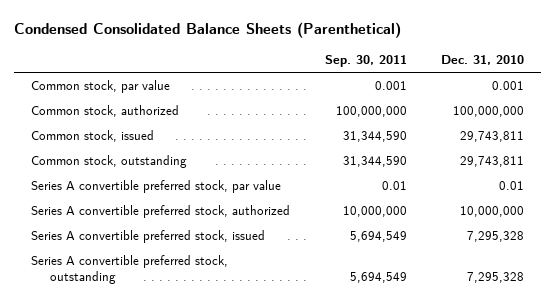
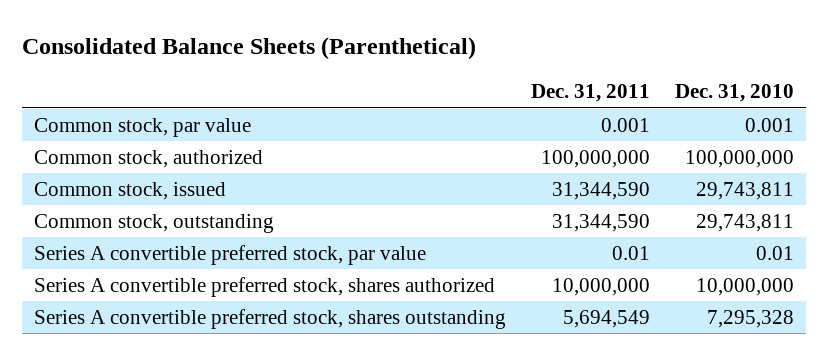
[13,21,401,38] Condensed Consolidated Balance Sheets (Parenthetical) -> [22,37,477,61] Consolidated Balance Sheets (Parenthetical)
[324,54,407,67] Sep. 30, 2011 -> none
none -> [531,84,651,103] Dec. 31, 2011
[31,230,266,244] Series A convertible preferred stock, issued -> none
[31,205,291,219] Series A convertible preferred stock, authorized -> [34,276,496,297] Series A convertible preferred stock, shares authorized
[31,255,229,285] Series A convertible preferred stock, outstanding -> [34,308,507,329] Series A convertible preferred stock, shares outstanding

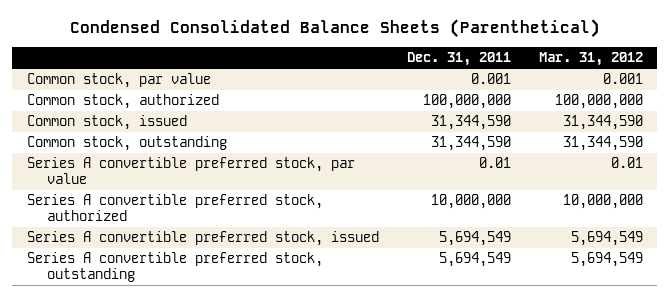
[22,37,477,61] Consolidated Balance Sheets (Parenthetical) -> [69,19,600,39] Condensed Consolidated Balance Sheets (Parenthetical)
[674,84,794,103] Dec. 31, 2010 -> none
none -> [539,52,644,67] Mar. 31, 2012
[34,276,496,297] Series A convertible preferred stock, shares authorized -> [26,194,323,222] Series A convertible preferred stock, authorized
none -> [26,231,379,247] Series A convertible preferred stock, issued
[34,308,507,329] Series A convertible preferred stock, shares outstanding -> [26,252,323,283] Series A convertible preferred stock, outstanding

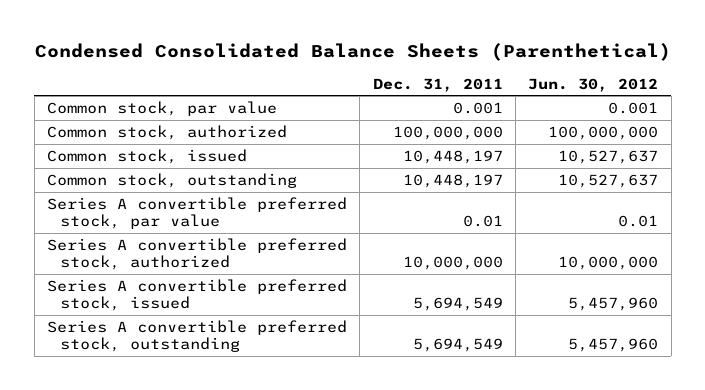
[539,52,644,67] Mar. 31, 2012 -> none
none -> [528,77,659,92] Jun. 30, 2012
[430,115,511,131] 31,344,590 -> [402,150,503,165] 10,448,197
[430,136,511,152] 31,344,590 -> [402,174,503,189] 10,448,197

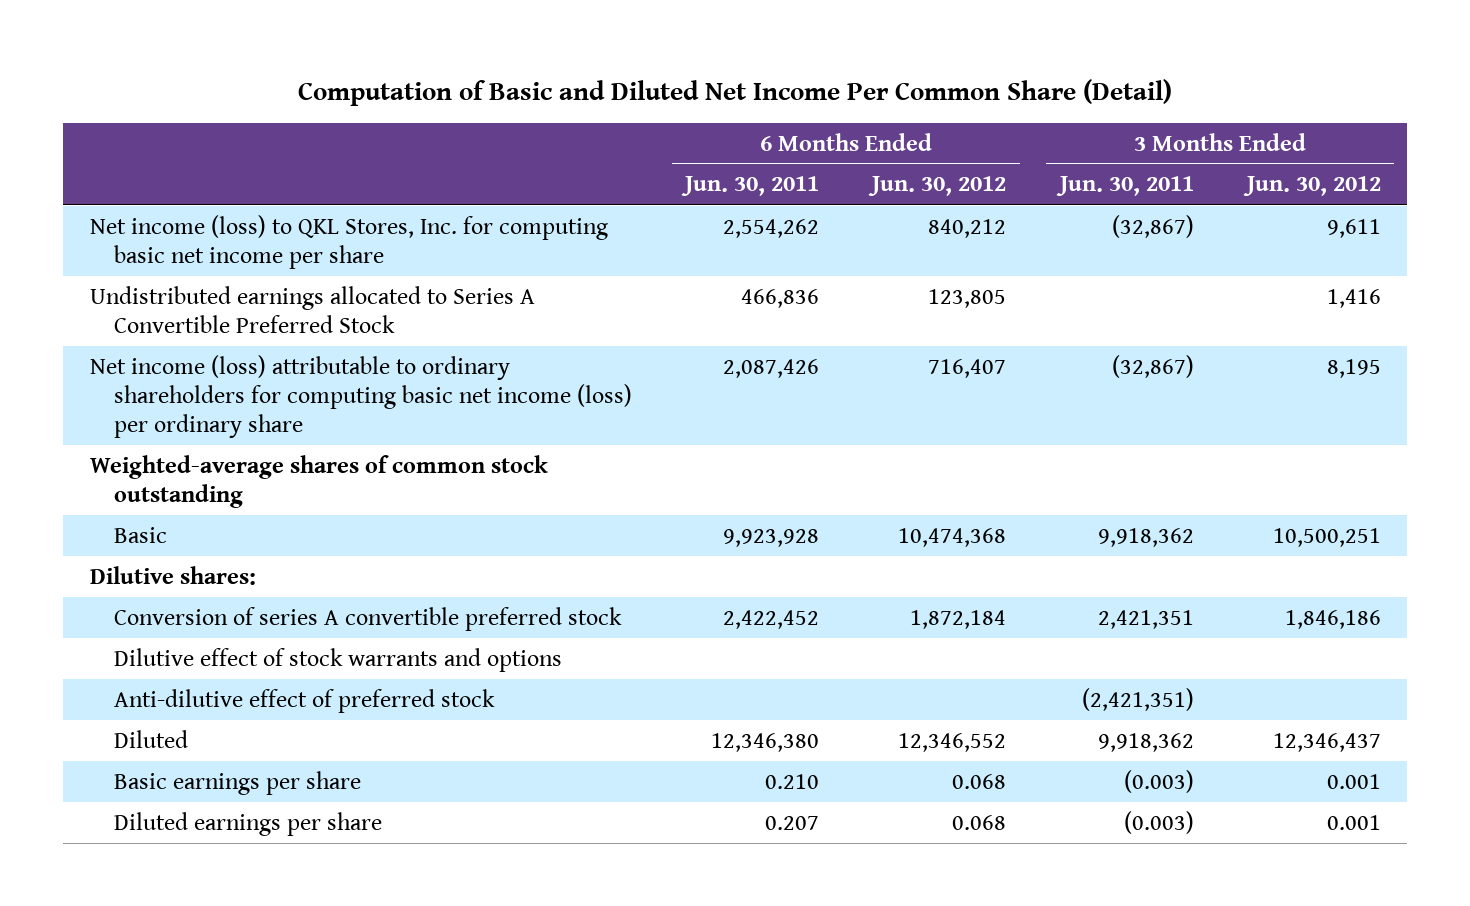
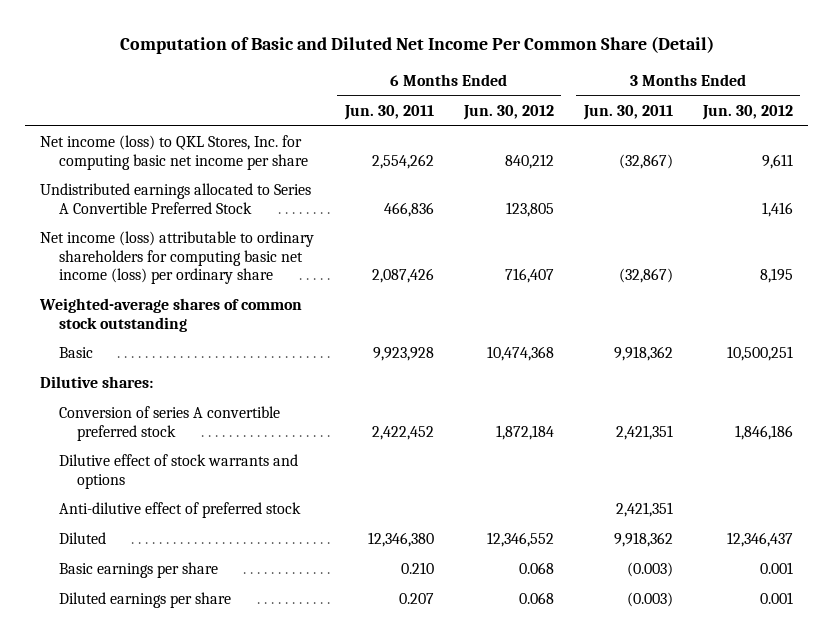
[1081,687,1194,711] (2,421,351) -> [615,502,673,518] 2,421,351

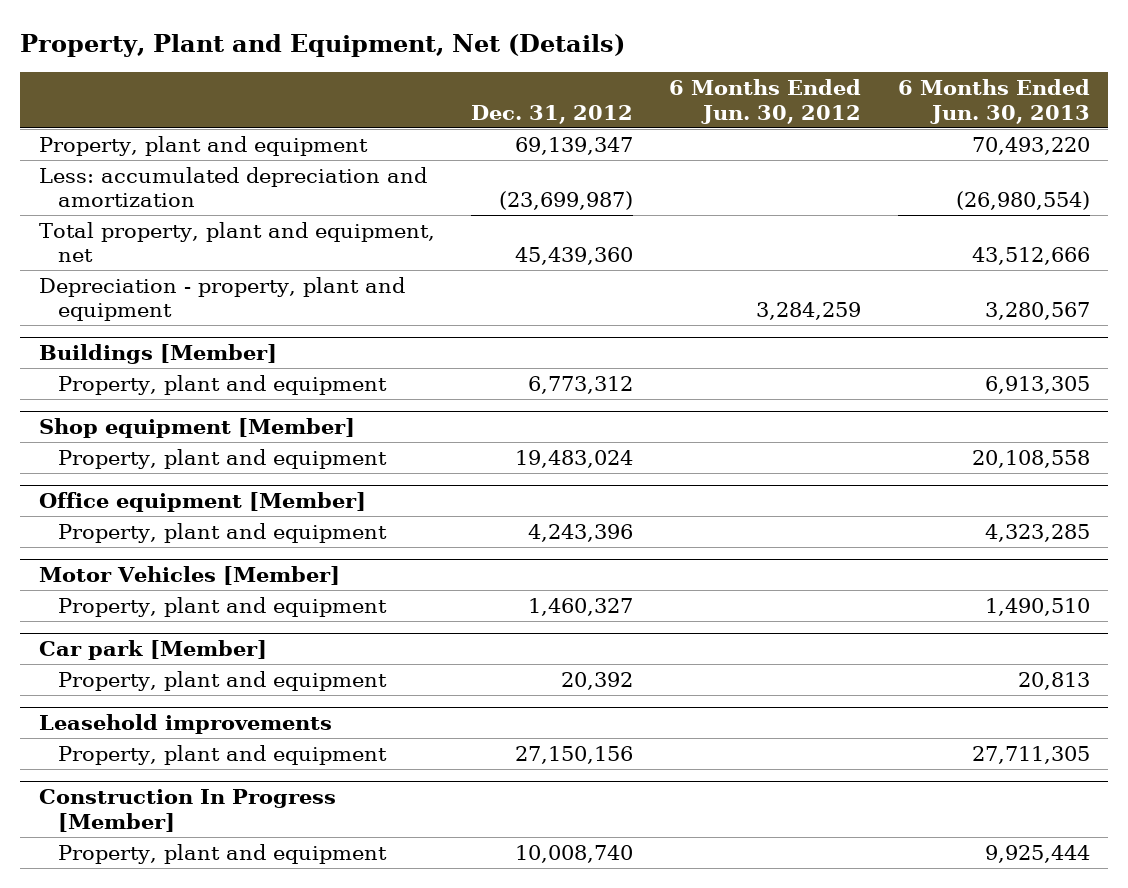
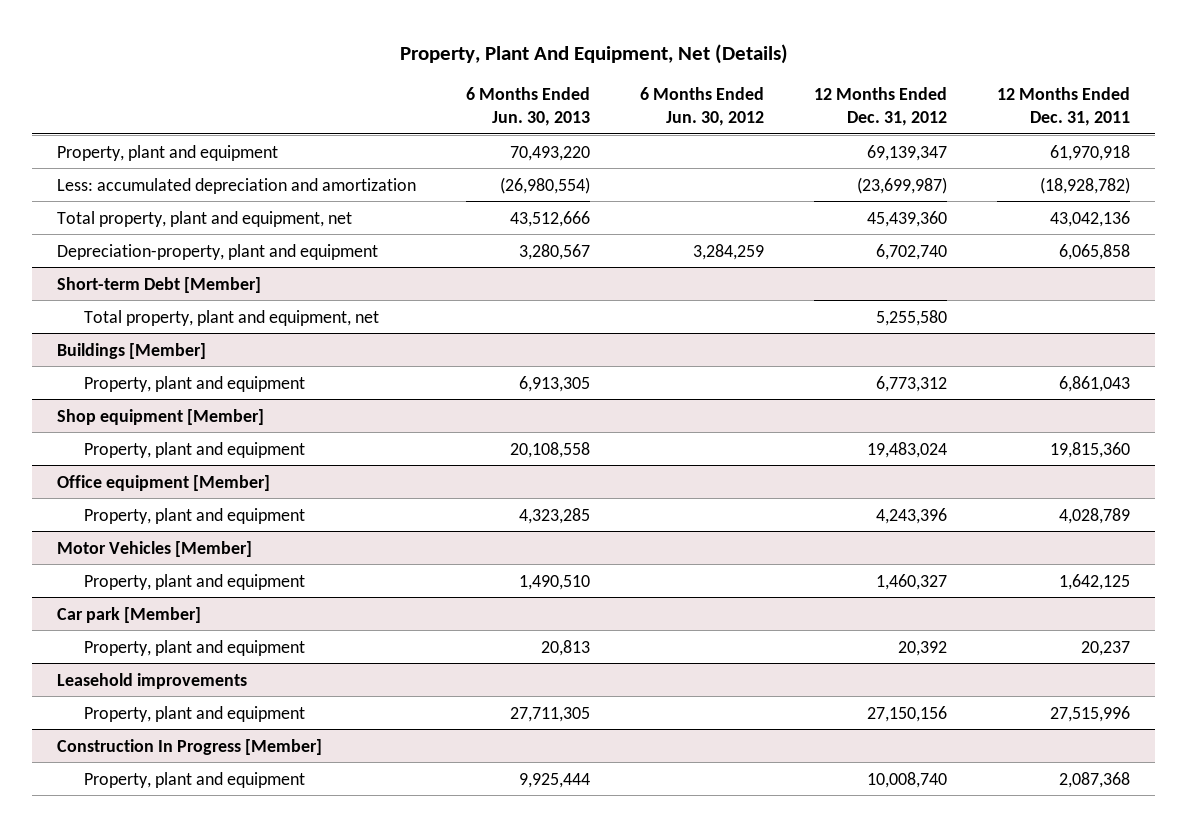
[20,33,626,57] Property, Plant and Equipment, Net (Details) -> [399,43,788,64] Property, Plant And Equipment, Net (Details)
[470,104,633,124] Dec. 31, 2012 -> none
none -> [814,87,948,126] 12 Months Ended Dec. 31, 2012
none -> [997,87,1131,126] 12 Months Ended Dec. 31, 2011
[38,276,405,322] Depreciation - property, plant and equipment -> [57,243,379,260] Depreciation-property, plant and equipment
none -> [57,276,262,293] Short-term Debt [Member]
none -> [83,309,379,326] Total property, plant and equipment, net

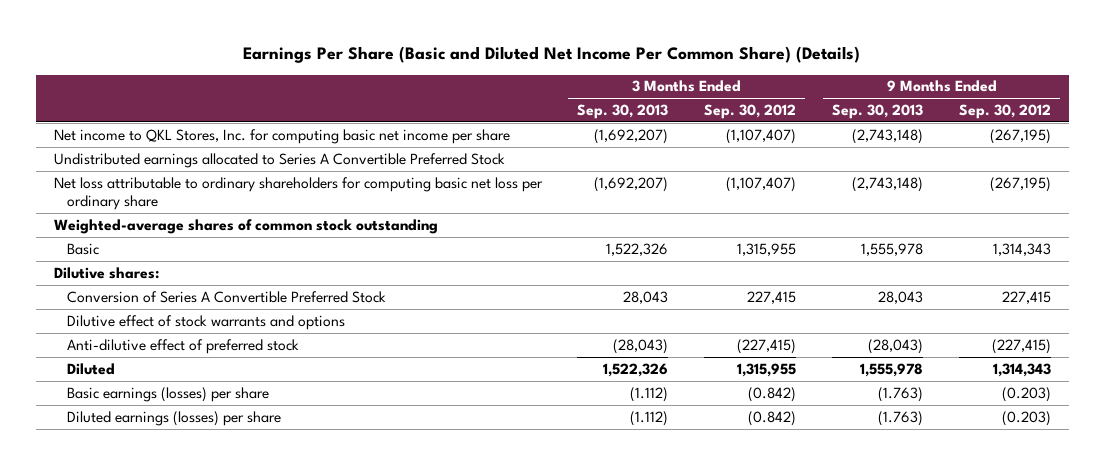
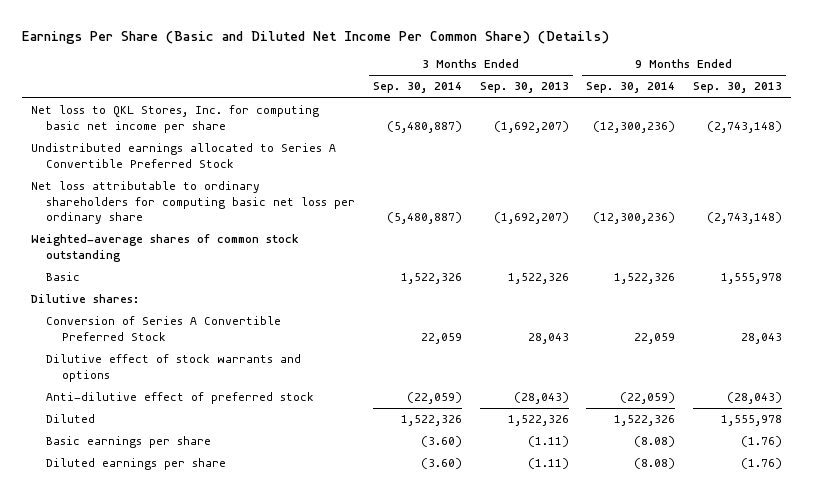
[704,104,797,120] Sep. 30, 2012 -> none
[959,104,1052,120] Sep. 30, 2012 -> none
none -> [372,82,462,94] Sep. 30, 2014
none -> [586,82,676,94] Sep. 30, 2014
[53,128,510,144] Net income to QKL Stores, Inc. for computing basic net income per share -> [30,105,319,133] Net loss to QKL Stores, Inc. for computing basic net income per share
[67,386,270,402] Basic earnings (losses) per share -> [46,436,212,449] Basic earnings per share
[630,386,669,402] (1.112) -> [527,436,569,448] (1.11)
[878,386,924,402] (1.763) -> [740,436,782,448] (1.76)
[67,410,282,426] Diluted earnings (losses) per share -> [46,458,227,471] Diluted earnings per share
[630,410,669,426] (1.112) -> [527,458,569,470] (1.11)
[878,410,924,426] (1.763) -> [740,458,782,470] (1.76)

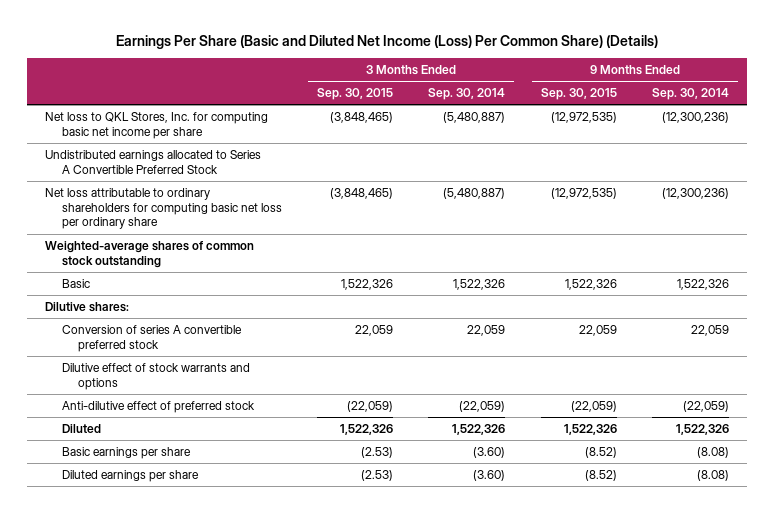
[22,30,610,44] Earnings Per Share (Basic and Diluted Net Income Per Common Share) (Details) -> [115,34,658,49] Earnings Per Share (Basic and Diluted Net Income (Loss) Per Common Share) (Details)
[479,82,569,94] Sep. 30, 2013 -> none
[692,82,782,94] Sep. 30, 2013 -> none
none -> [316,87,393,100] Sep. 30, 2015
none -> [540,87,617,100] Sep. 30, 2015
[46,316,282,341] Conversion of Series A Convertible Preferred Stock -> [61,324,242,352] Conversion of series A convertible preferred stock

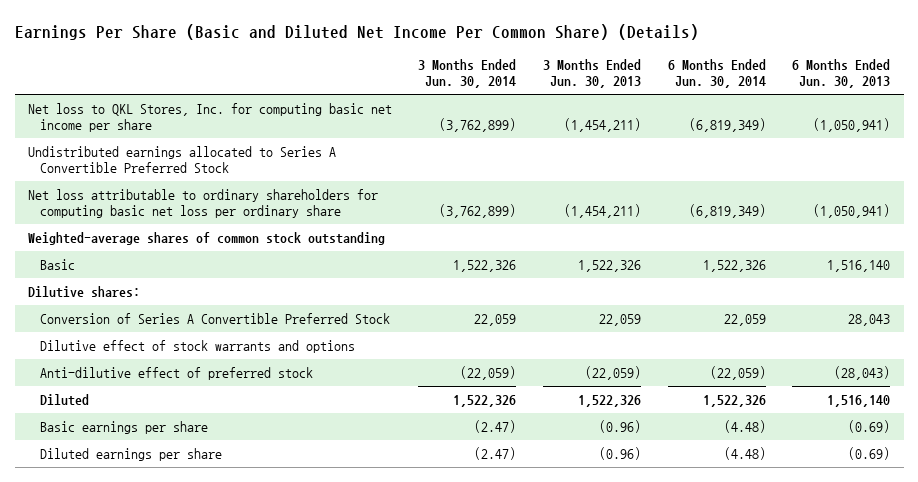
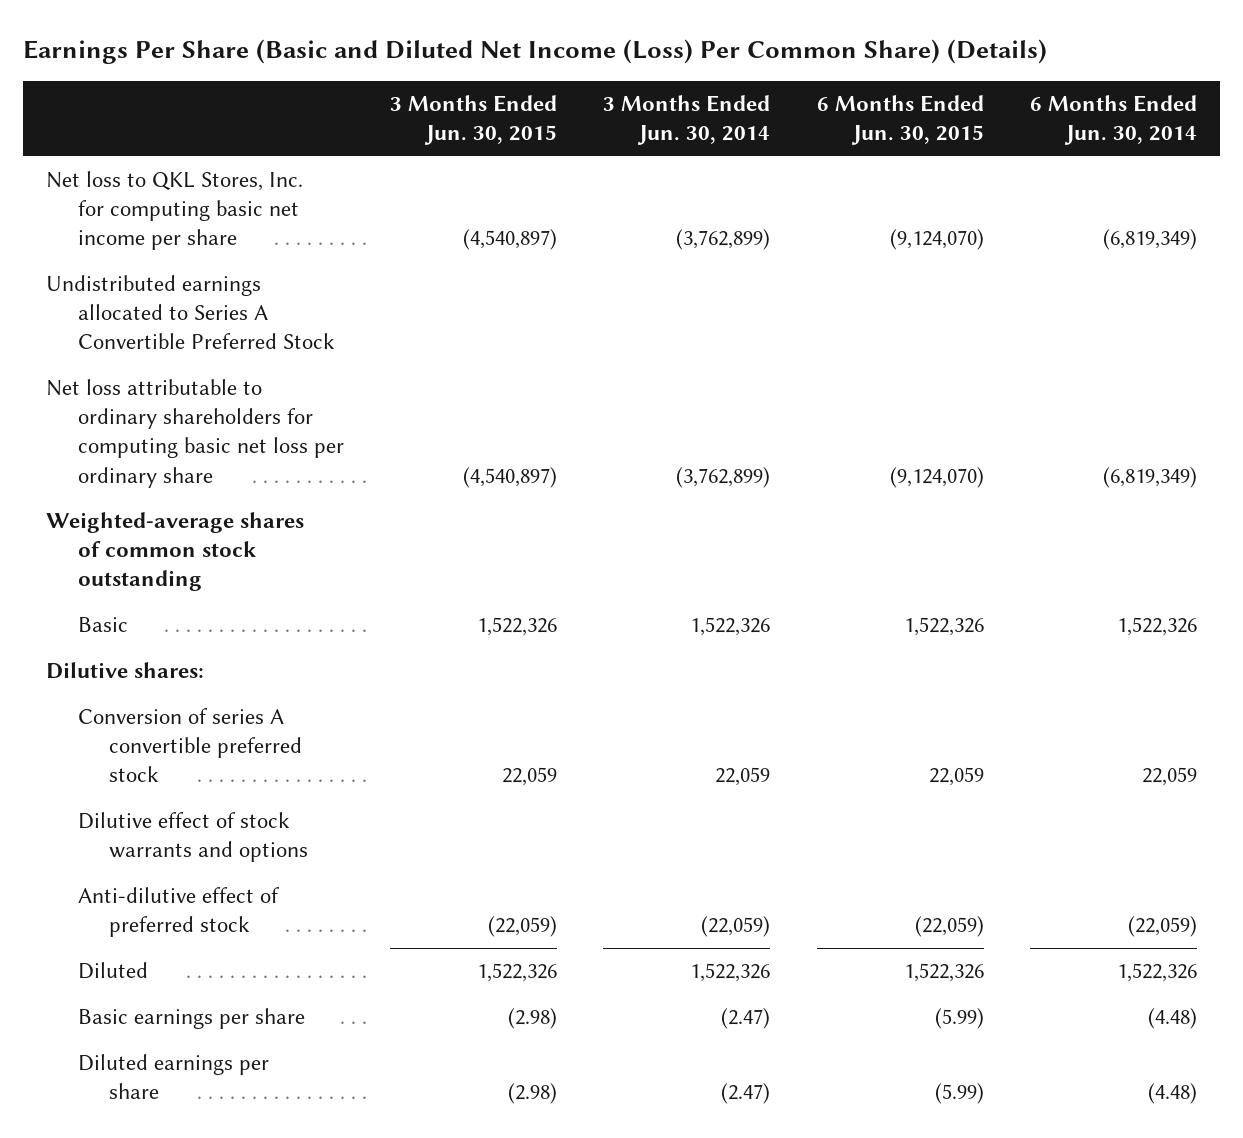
[14,23,699,40] Earnings Per Share (Basic and Diluted Net Income Per Common Share) (Details) -> [23,39,1048,65] Earnings Per Share (Basic and Diluted Net Income (Loss) Per Common Share) (Details)
[543,58,642,89] 3 Months Ended Jun. 30, 2013 -> none
[792,58,891,89] 6 Months Ended Jun. 30, 2013 -> none
none -> [389,95,557,146] 3 Months Ended Jun. 30, 2015
none -> [816,95,984,146] 6 Months Ended Jun. 30, 2015
[39,312,390,324] Conversion of Series A Convertible Preferred Stock -> [77,708,302,783] Conversion of series A convertible preferred stock

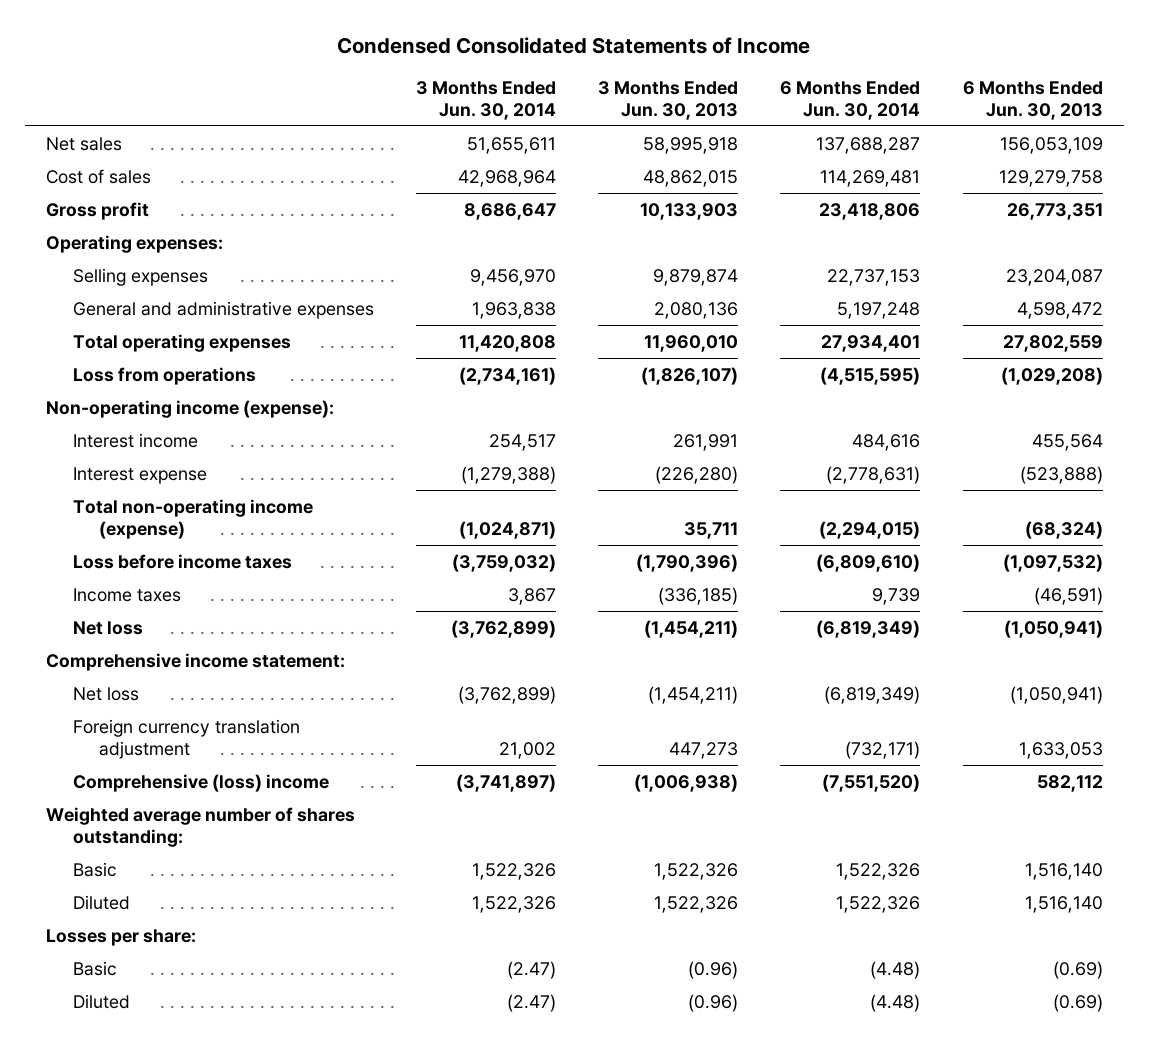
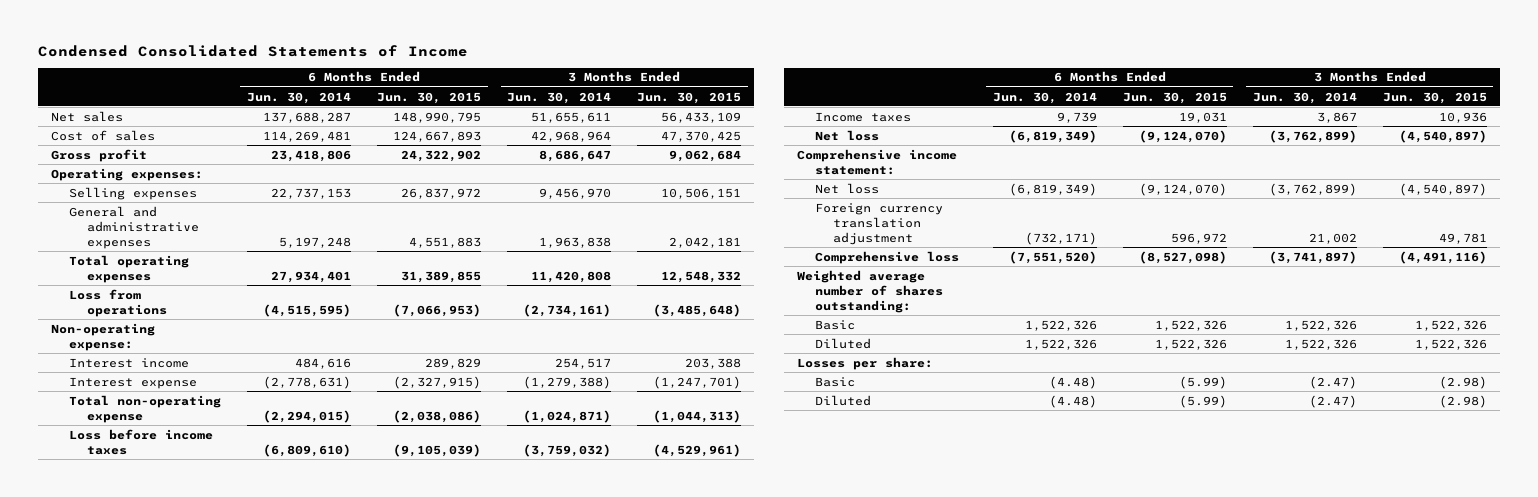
[598,81,739,120] 3 Months Ended Jun. 30, 2013 -> none
[962,81,1103,120] 6 Months Ended Jun. 30, 2013 -> none
none -> [377,91,482,104] Jun. 30, 2015
none -> [637,91,742,104] Jun. 30, 2015
[46,399,335,418] Non-operating income (expense): -> [50,322,155,351] Non-operating expense:
[72,498,313,539] Total non-operating income (expense) -> [68,394,221,423] Total non-operating expense
[72,773,329,792] Comprehensive (loss) income -> [814,250,959,264] Comprehensive loss

